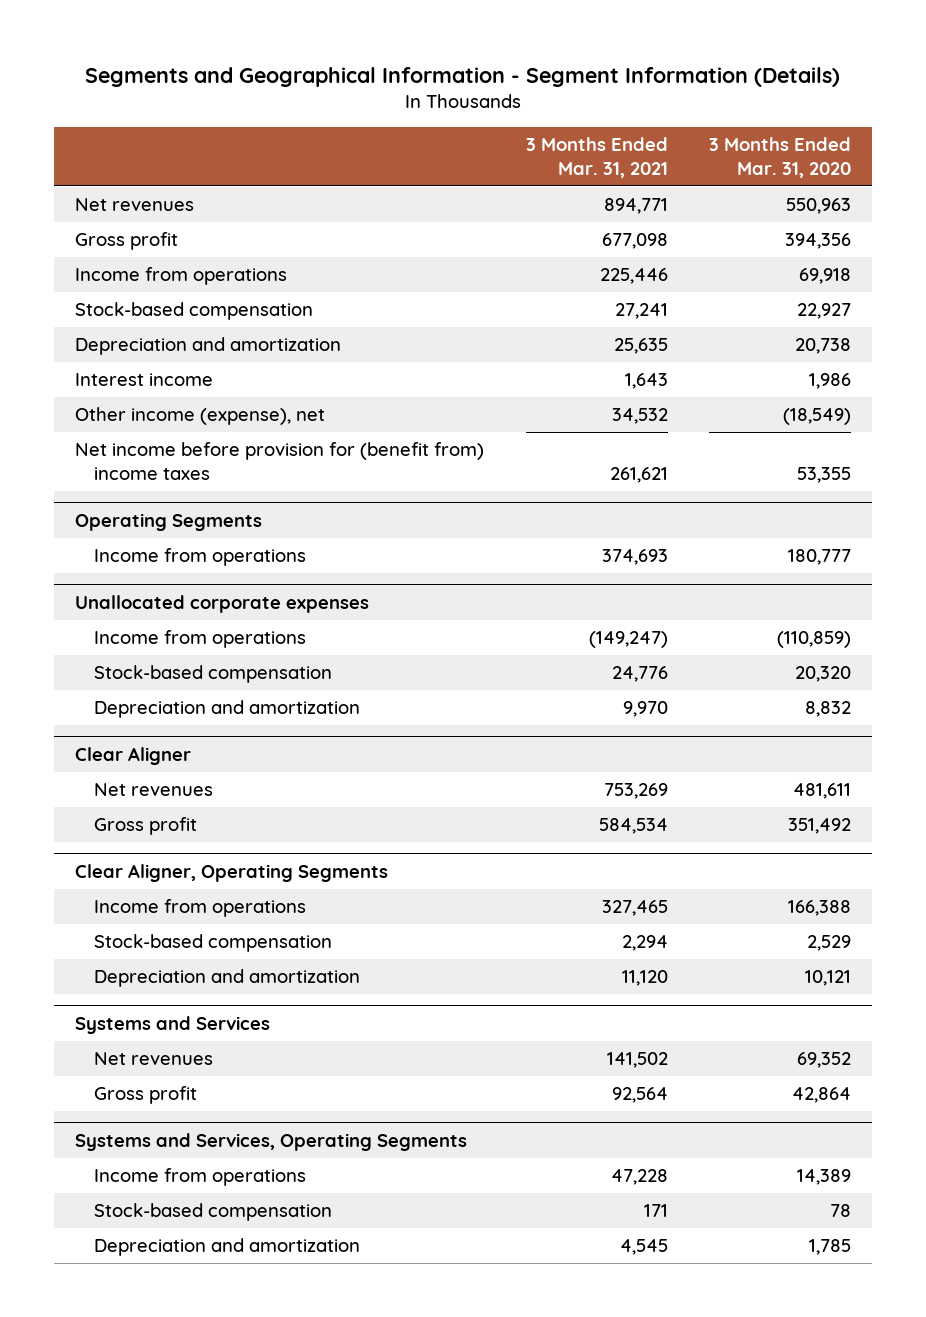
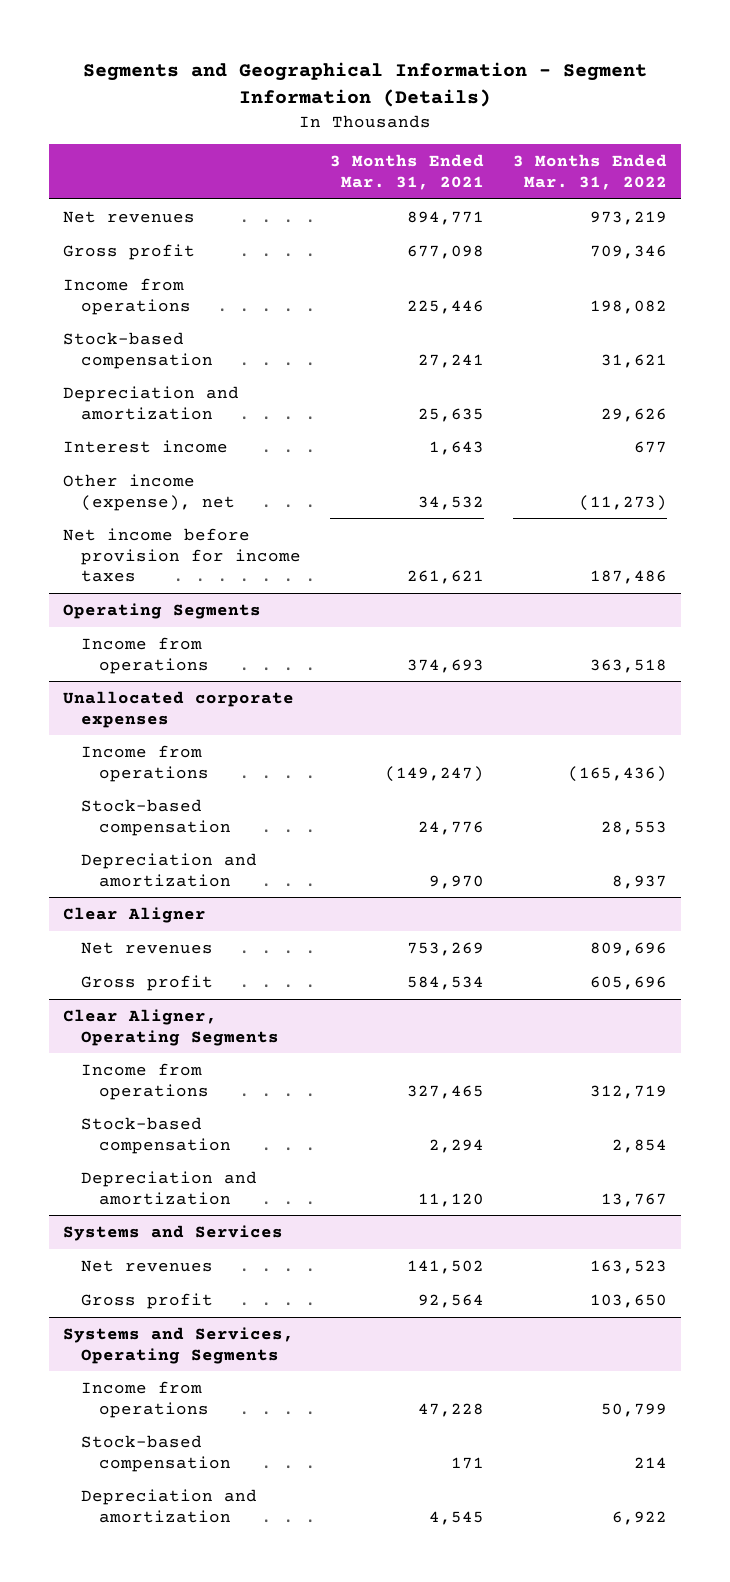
[709,137,852,178] 3 Months Ended Mar. 31, 2020 -> none
none -> [512,154,667,191] 3 Months Ended Mar. 31, 2022
[74,442,484,480] Net income before provision for (benefit from) income taxes -> [63,527,302,583] Net income before provision for income taxes

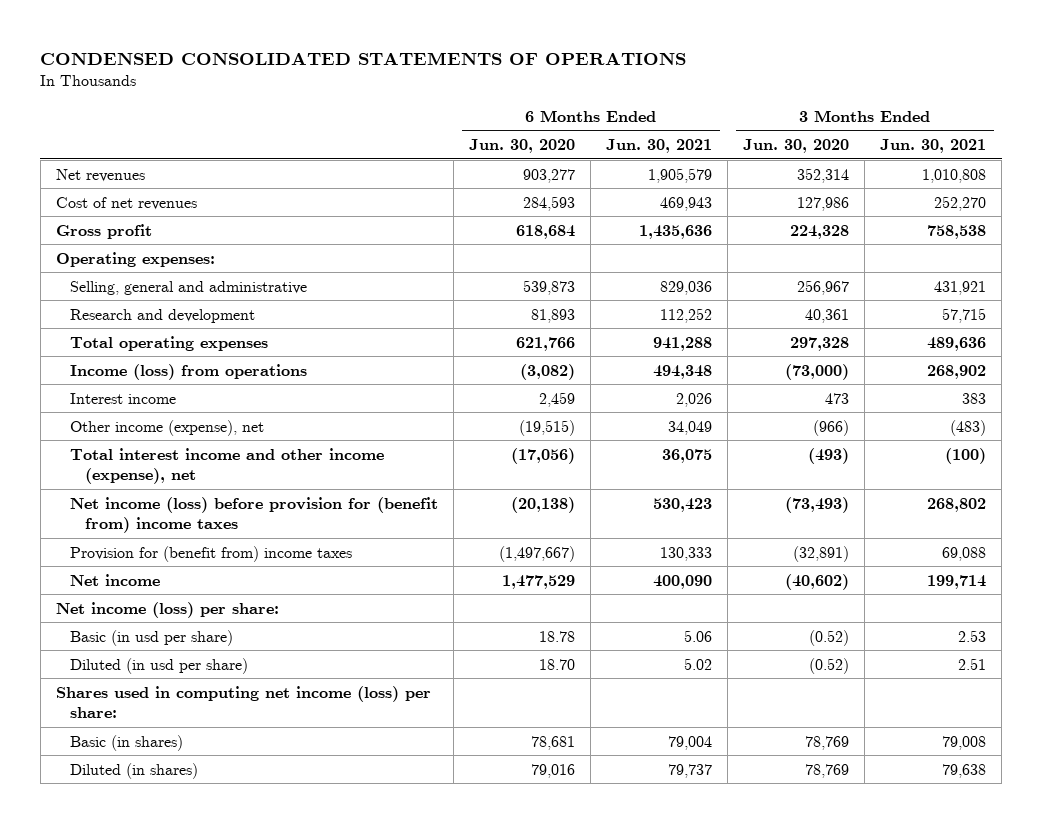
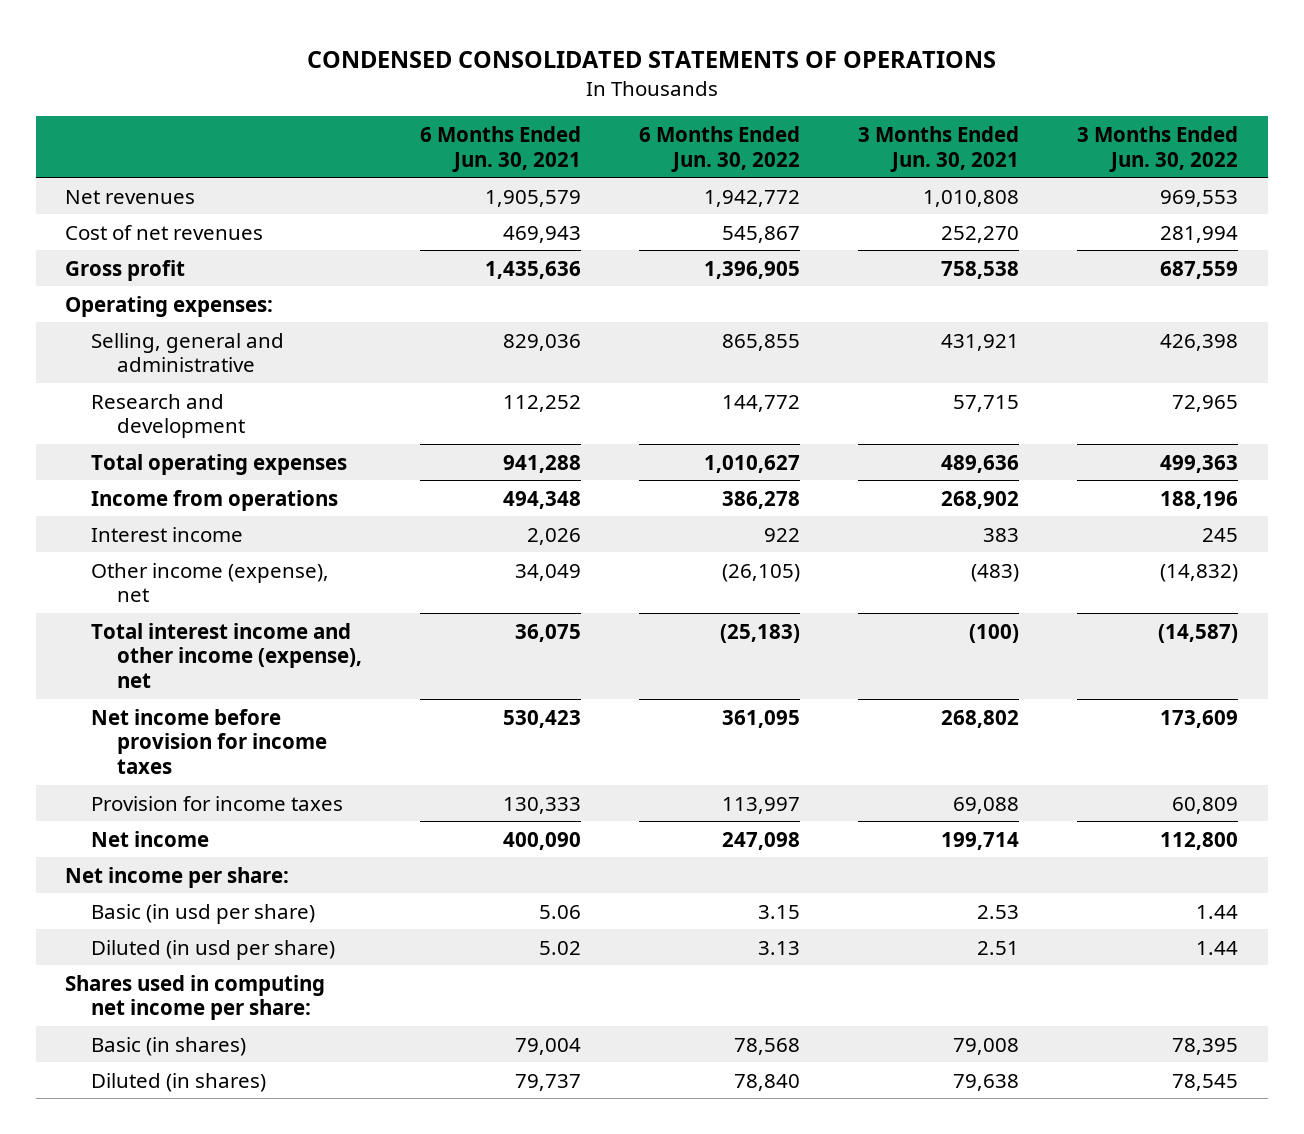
[469,139,576,154] Jun. 30, 2020 -> none
[743,139,850,154] Jun. 30, 2020 -> none
none -> [639,126,801,172] 6 Months Ended Jun. 30, 2022
none -> [1077,126,1239,172] 3 Months Ended Jun. 30, 2022
[70,363,308,380] Income (loss) from operations -> [91,489,339,511] Income from operations
[70,496,439,533] Net income (loss) before provision for (benefit from) income taxes -> [91,708,328,774] Net income before provision for income taxes
[70,545,353,562] Provision for (benefit from) income taxes -> [91,795,344,811] Provision for income taxes
[55,601,279,618] Net income (loss) per share: -> [65,866,290,888] Net income per share:
[55,685,431,718] Shares used in computing net income (loss) per share: -> [65,974,326,1021] Shares used in computing net income per share:

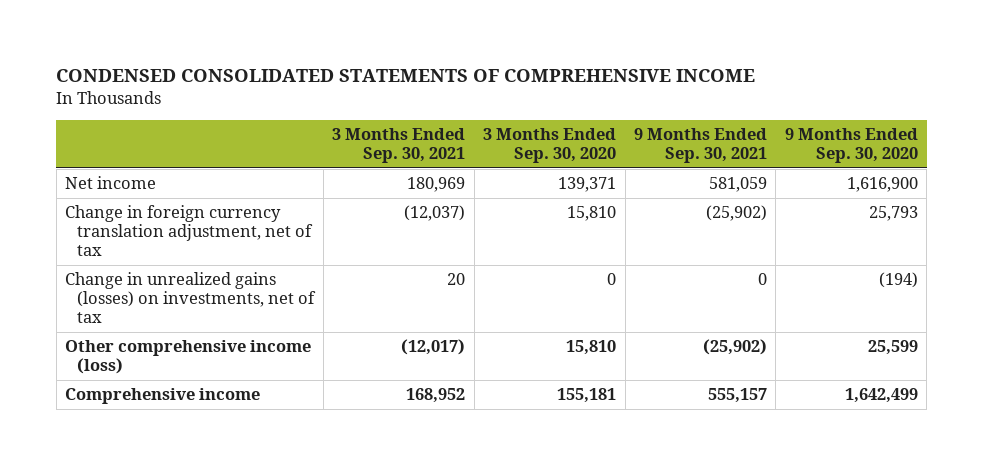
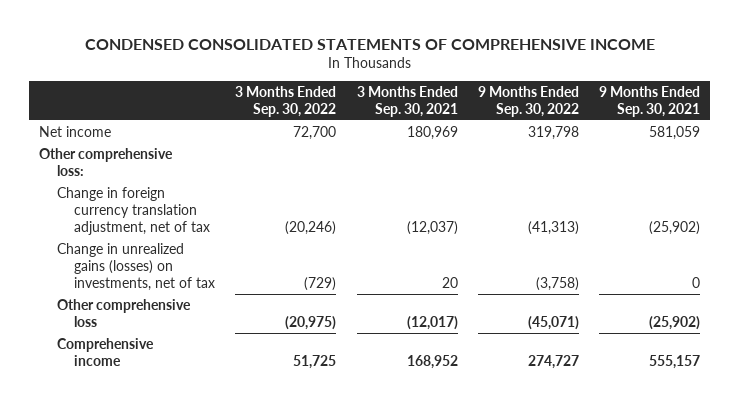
[483,127,617,164] 3 Months Ended Sep. 30, 2020 -> none
[784,127,918,164] 9 Months Ended Sep. 30, 2020 -> none
none -> [235,85,337,117] 3 Months Ended Sep. 30, 2022
none -> [477,85,579,117] 9 Months Ended Sep. 30, 2022
none -> [39,147,174,176] Other comprehensive loss:
[65,340,312,375] Other comprehensive income (loss) -> [56,298,191,327] Other comprehensive loss

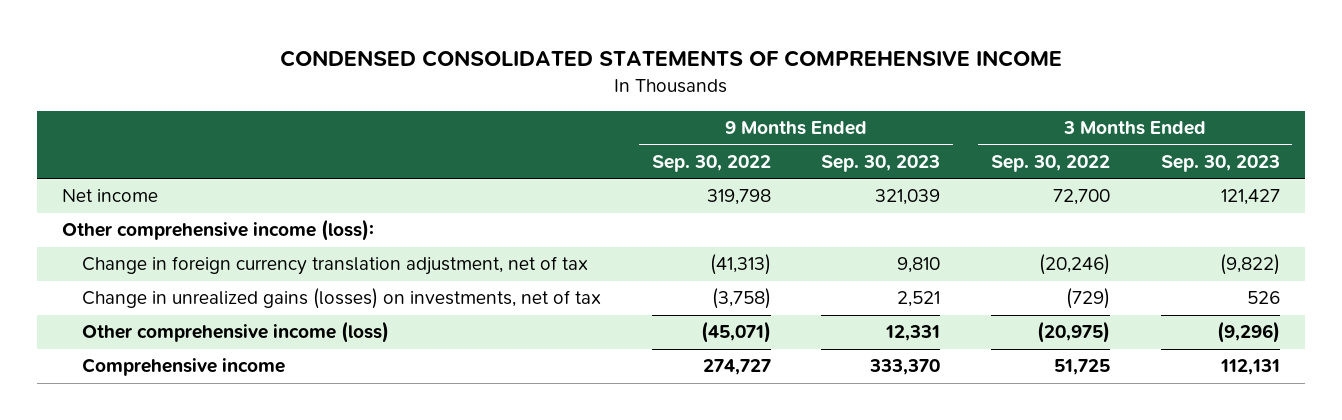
[356,85,458,117] 3 Months Ended Sep. 30, 2021 -> none
[599,85,701,117] 9 Months Ended Sep. 30, 2021 -> none
none -> [821,154,941,172] Sep. 30, 2023
none -> [1160,154,1280,172] Sep. 30, 2023
[39,147,174,176] Other comprehensive loss: -> [62,219,375,242] Other comprehensive income (loss):
[56,298,191,327] Other comprehensive loss -> [82,321,390,344] Other comprehensive income (loss)

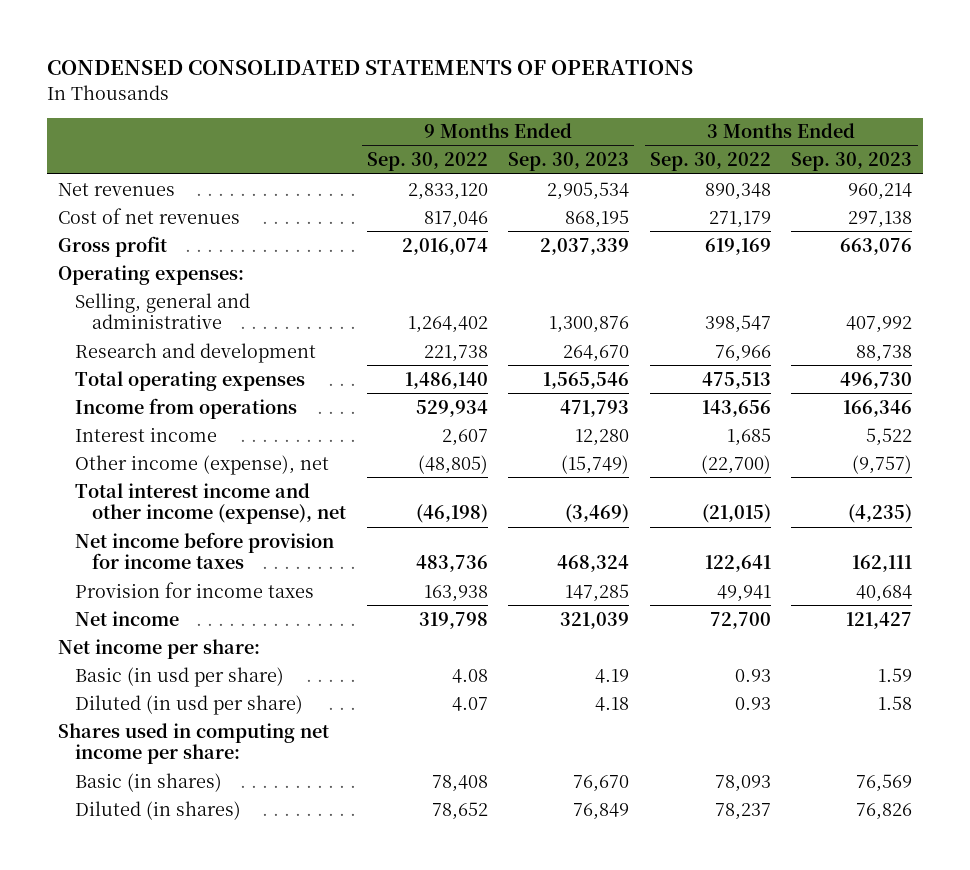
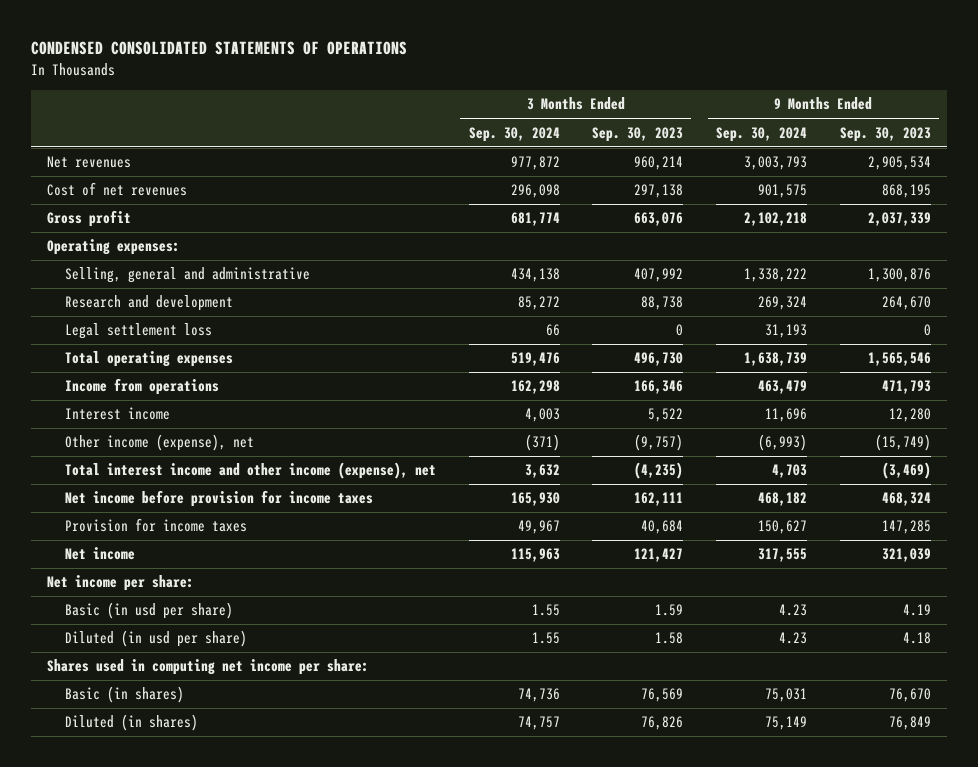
[366,152,488,172] Sep. 30, 2022 -> none
[649,152,771,172] Sep. 30, 2022 -> none
none -> [468,126,560,142] Sep. 30, 2024
none -> [715,126,807,142] Sep. 30, 2024
none -> [64,323,212,340] Legal settlement loss

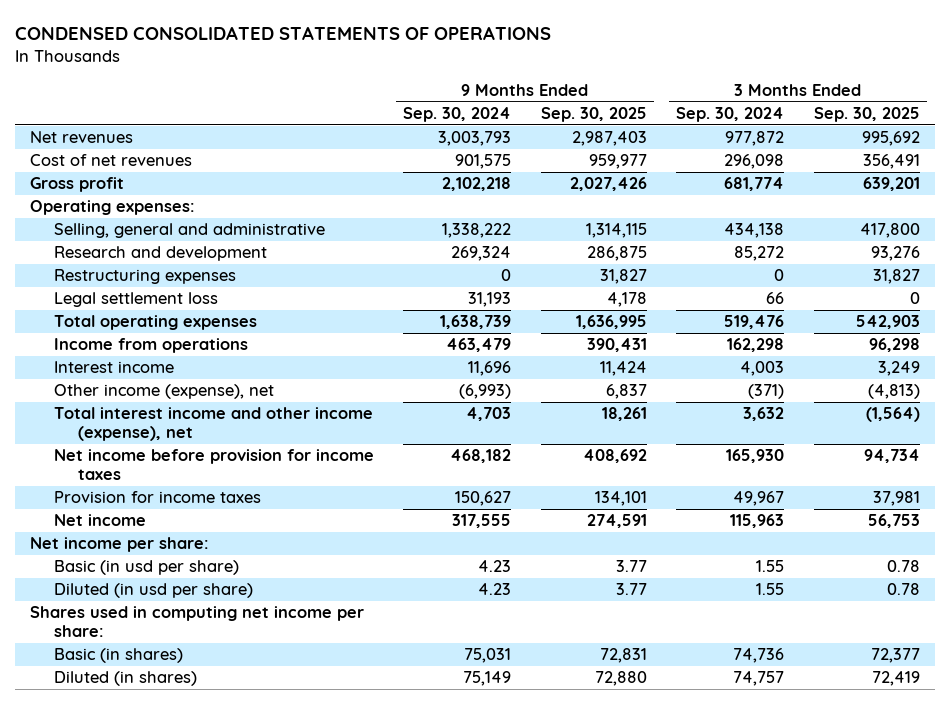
[592,126,684,142] Sep. 30, 2023 -> none
[839,126,931,142] Sep. 30, 2023 -> none
none -> [540,107,647,123] Sep. 30, 2025
none -> [813,107,920,123] Sep. 30, 2025
none -> [53,269,236,285] Restructuring expenses

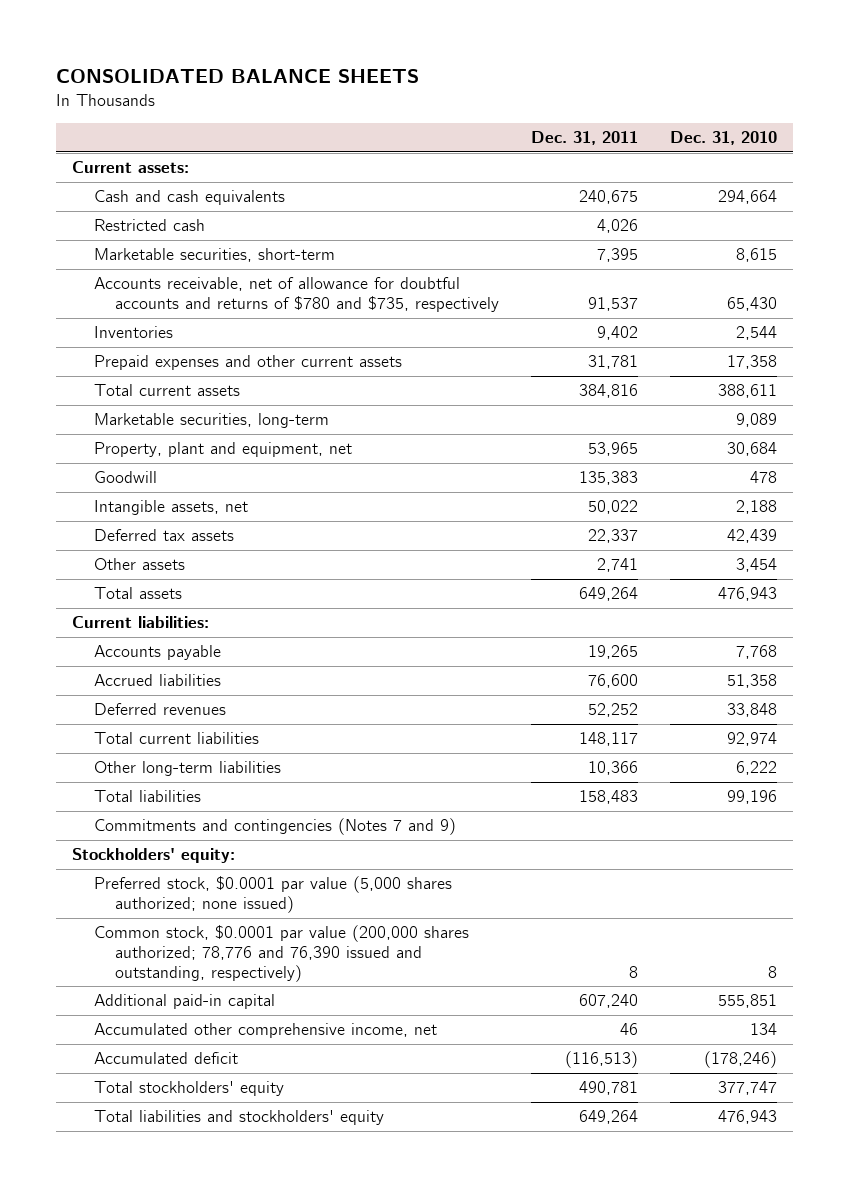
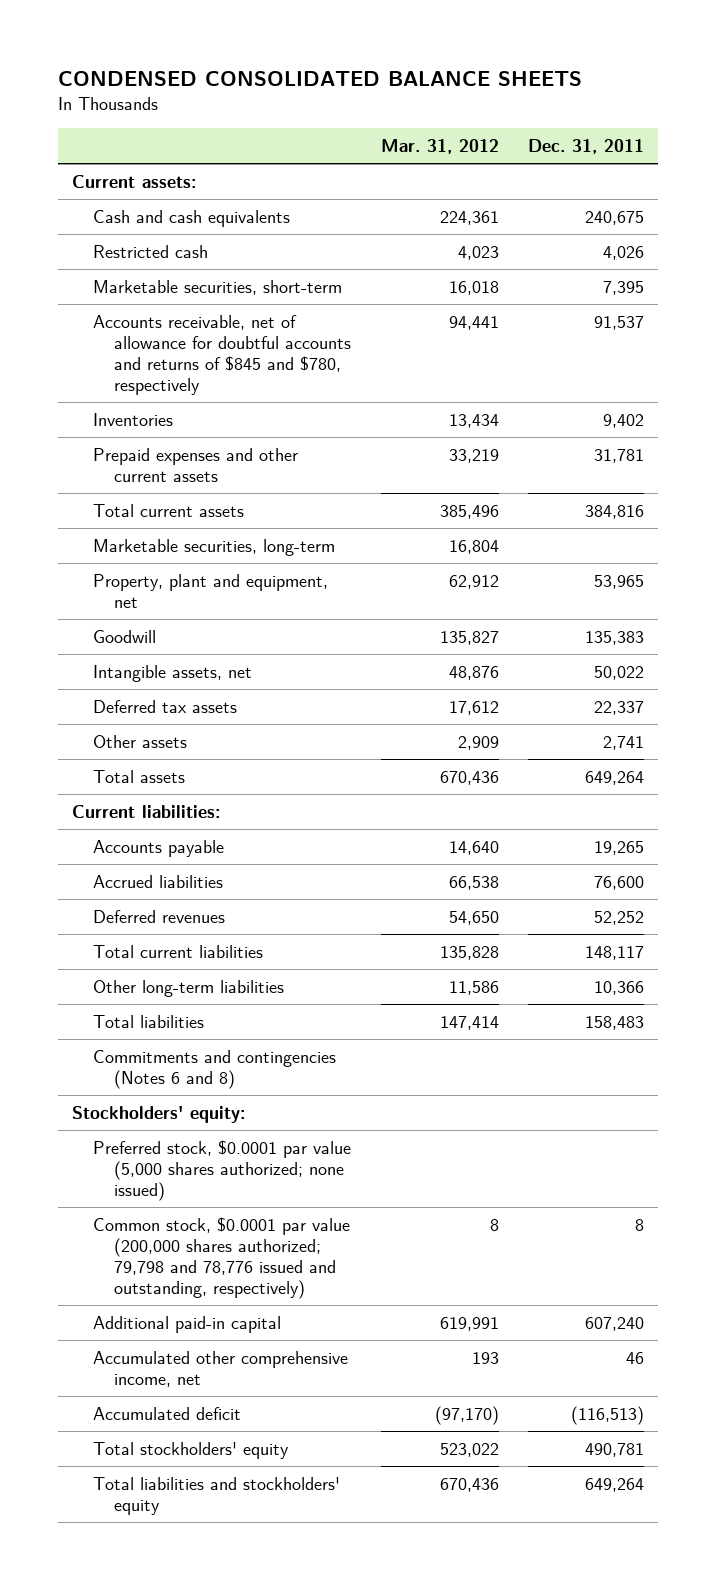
[56,68,420,83] CONSOLIDATED BALANCE SHEETS -> [57,70,582,86] CONDENSED CONSOLIDATED BALANCE SHEETS
[669,131,777,146] Dec. 31, 2010 -> none
none -> [380,139,499,155] Mar. 31, 2012
[93,277,500,313] Accounts receivable, net of allowance for doubtful accounts and returns of $780 and $735, respectively -> [93,314,352,395] Accounts receivable, net of allowance for doubtful accounts and returns of $845 and $780, respectively
[93,818,456,836] Commitments and contingencies (Notes 7 and 9) -> [93,1049,337,1089] Commitments and contingencies (Notes 6 and 8)
[93,925,469,982] Common stock, $0.0001 par value (200,000 shares authorized; 78,776 and 76,390 issued and outstanding, respectively) -> [93,1216,351,1299] Common stock, $0.0001 par value (200,000 shares authorized; 79,798 and 78,776 issued and outstanding, respectively)

